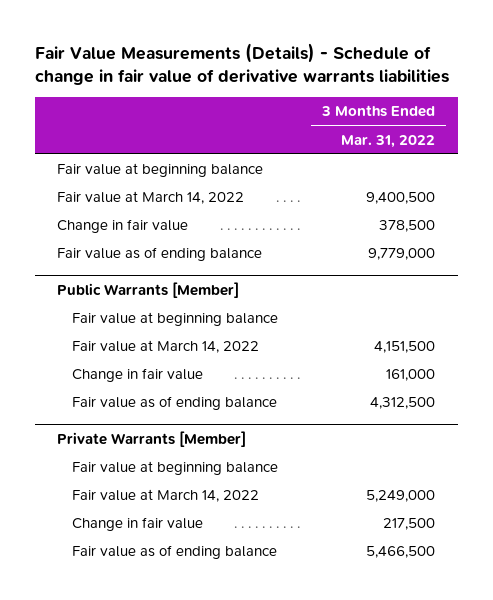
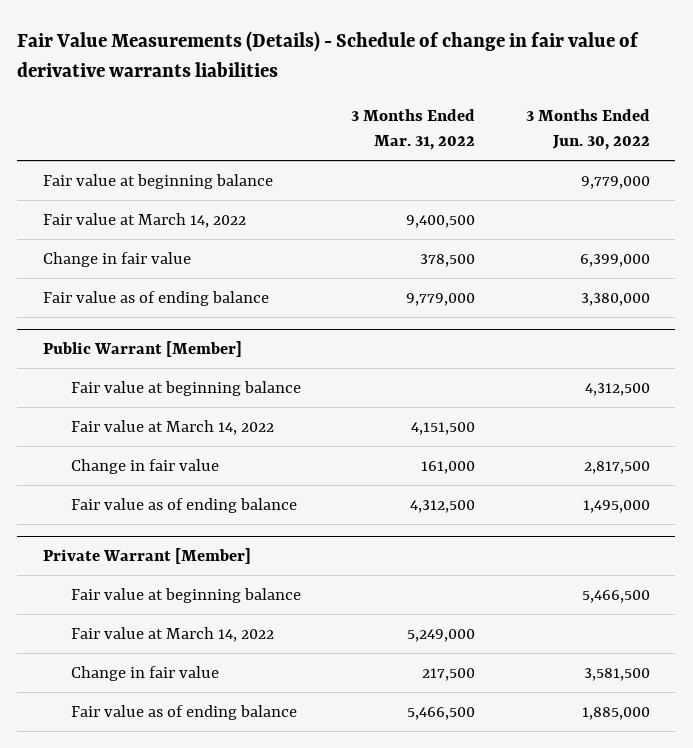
none -> [525,109,650,151] 3 Months Ended Jun. 30, 2022
[57,282,240,299] Public Warrants [Member] -> [42,341,242,358] Public Warrant [Member]
[57,431,247,448] Private Warrants [Member] -> [42,548,251,565] Private Warrant [Member]

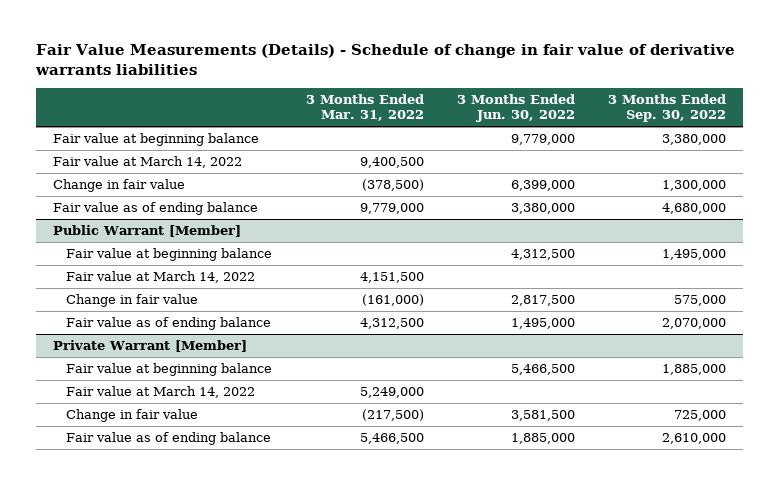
none -> [608,93,727,123] 3 Months Ended Sep. 30, 2022
[420,253,476,267] 378,500 -> [361,179,424,192] (378,500)
[421,460,476,474] 161,000 -> [361,294,424,307] (161,000)
[422,667,476,681] 217,500 -> [361,409,424,422] (217,500)

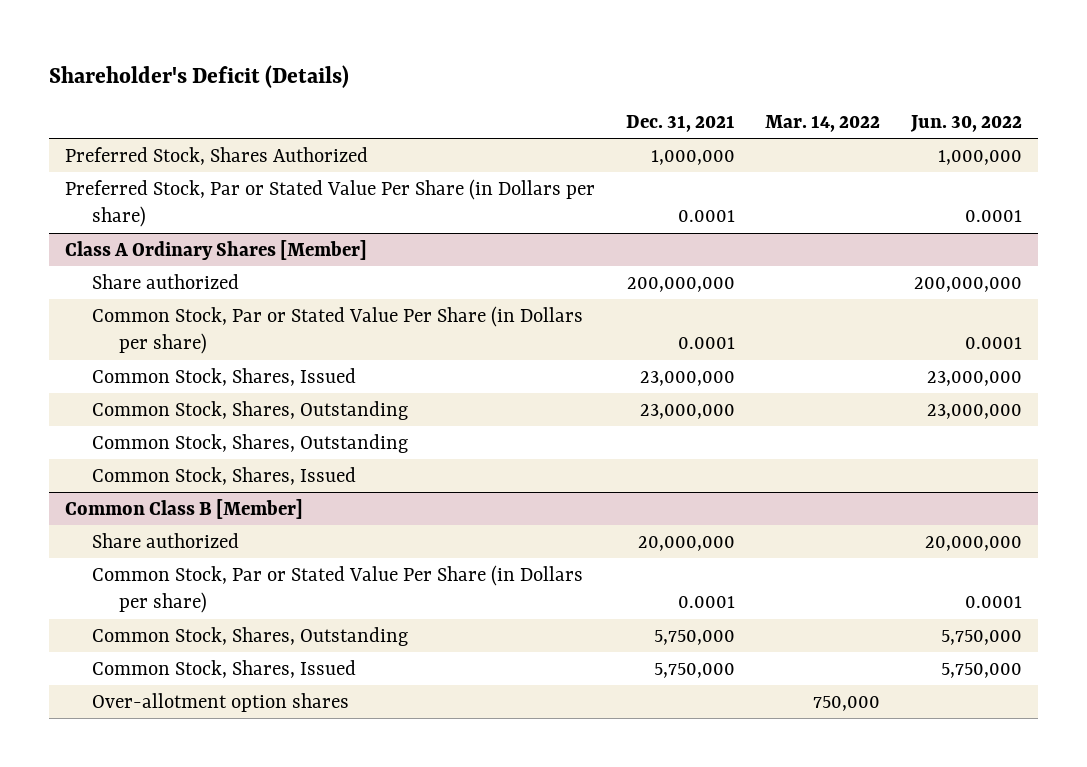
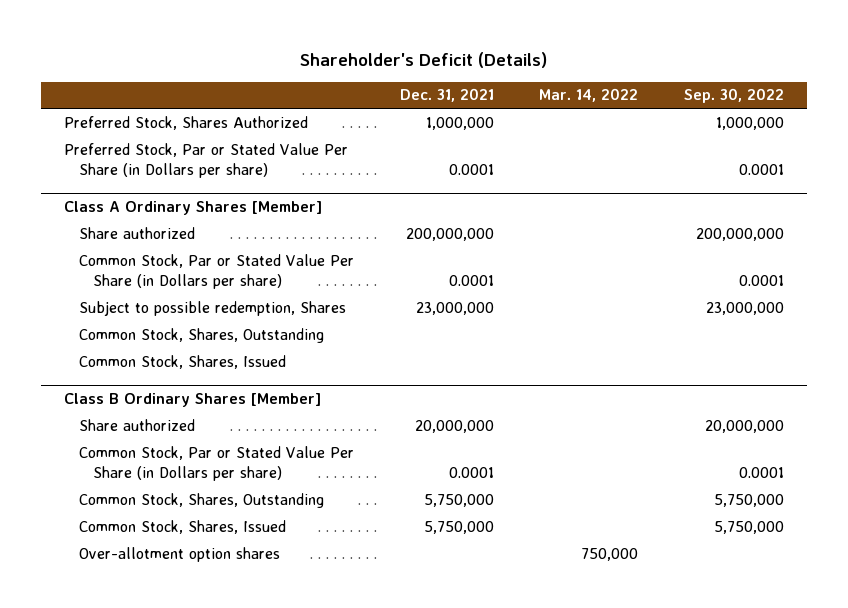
[910,114,1023,132] Jun. 30, 2022 -> none
none -> [684,88,785,104] Sep. 30, 2022
[91,367,356,386] Common Stock, Shares, Issued -> none
[91,400,408,420] Common Stock, Shares, Outstanding -> none
none -> [78,300,346,316] Subject to possible redemption, Shares
[64,498,303,519] Common Class B [Member] -> [64,392,322,407] Class B Ordinary Shares [Member]

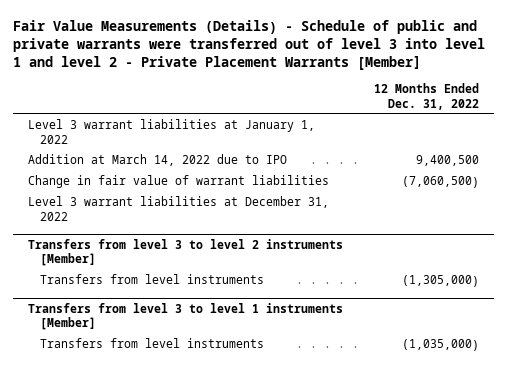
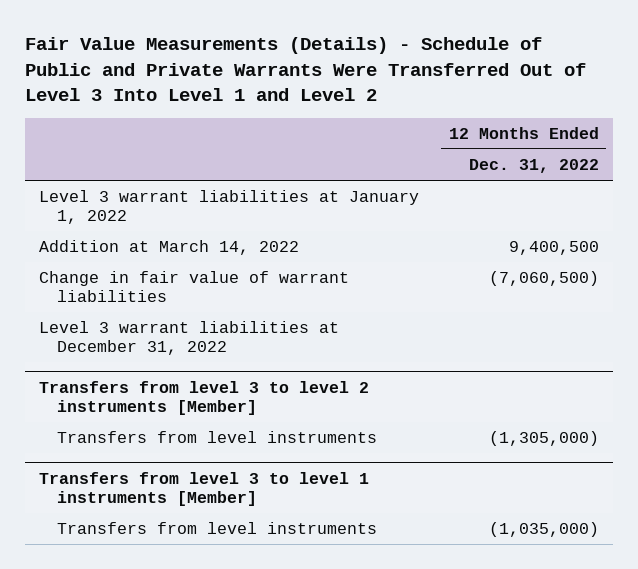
[12,19,485,70] Fair Value Measurements (Details) - Schedule of public and private warrants were transferred out of level 3 into level 1 and level 2 - Private Placement Warrants [Member] -> [24,37,586,102] Fair Value Measurements (Details) - Schedule of Public and Private Warrants Were Transferred Out of Level 3 Into Level 1 and Level 2
[28,154,288,167] Addition at March 14, 2022 due to IPO -> [39,240,300,256] Addition at March 14, 2022

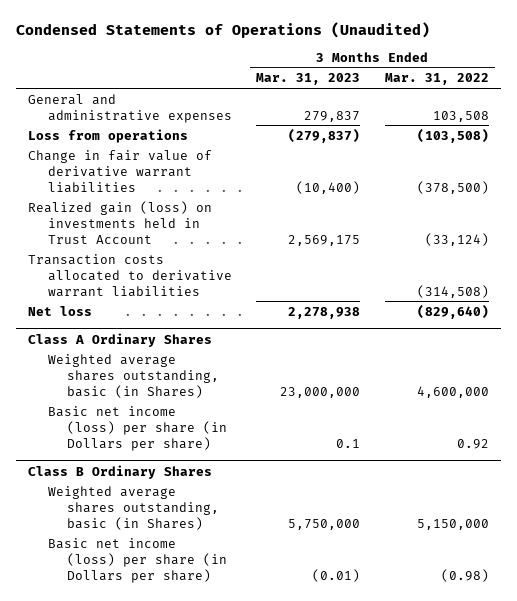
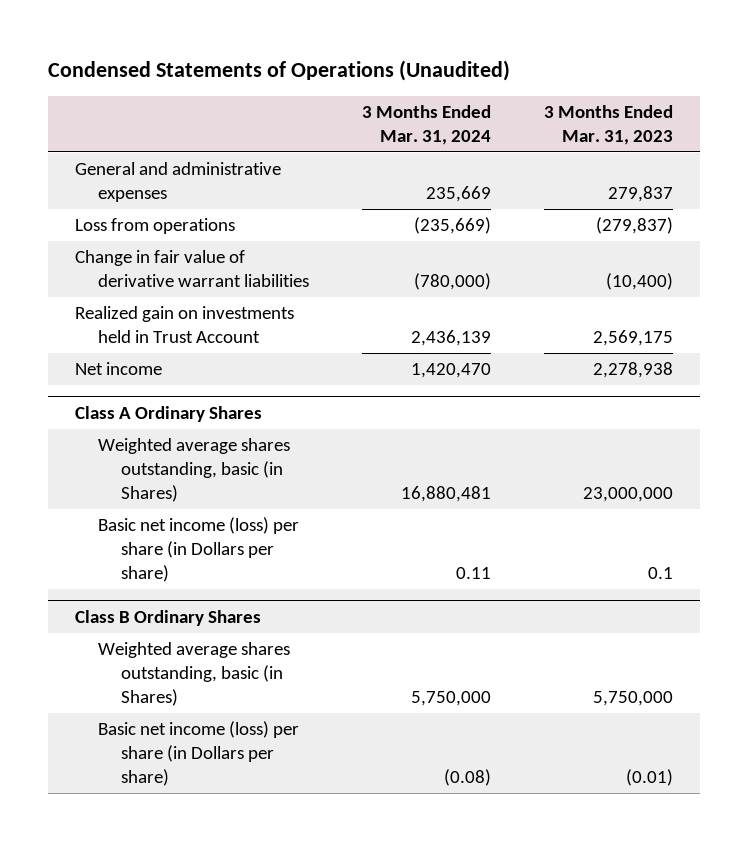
[384,73,489,86] Mar. 31, 2022 -> none
none -> [362,104,492,145] 3 Months Ended Mar. 31, 2024
[28,253,232,297] Transaction costs allocated to derivative warrant liabilities -> none
[28,200,213,244] Realized gain (loss) on investments held in Trust Account -> [74,306,294,344] Realized gain on investments held in Trust Account
[28,305,93,316] Net loss -> [74,362,162,376] Net income

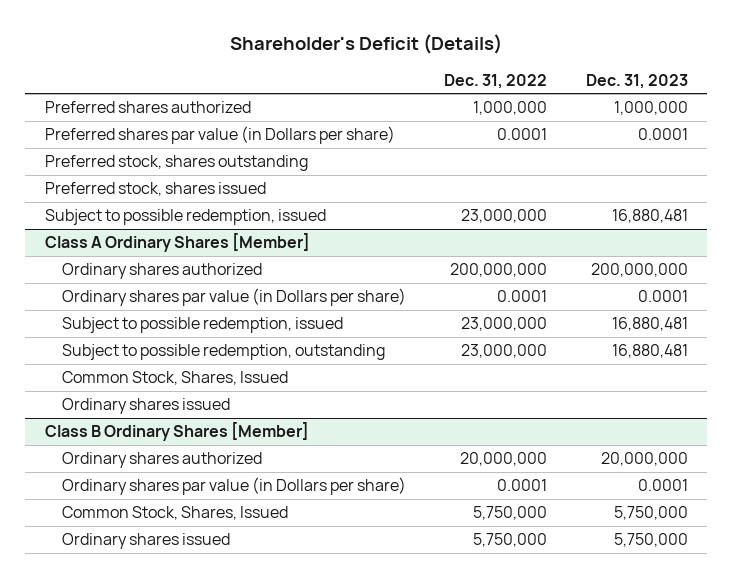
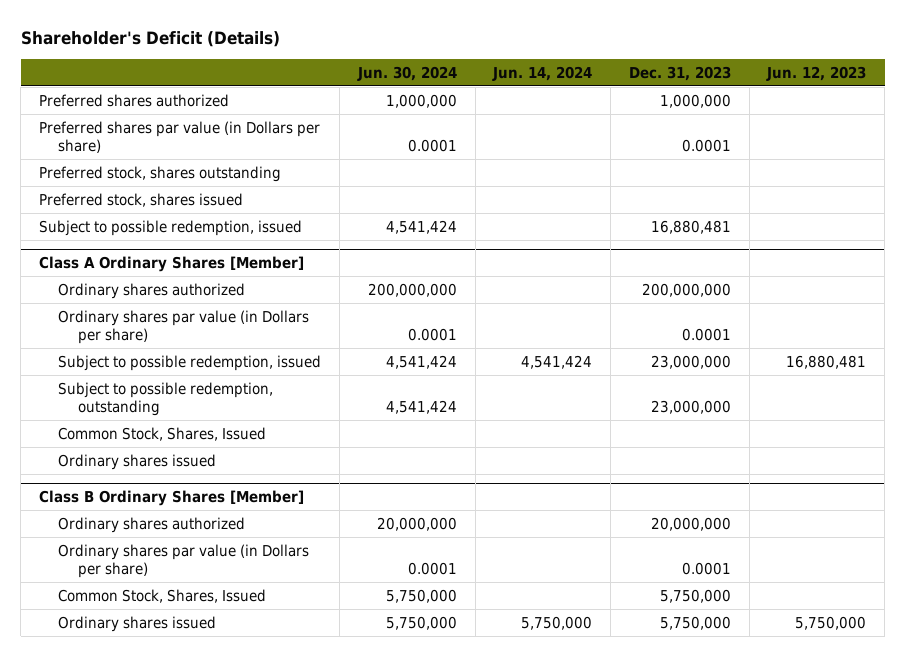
[444,73,548,89] Dec. 31, 2022 -> none
none -> [356,65,457,81] Jun. 30, 2024
none -> [492,65,593,81] Jun. 14, 2024
none -> [766,65,867,81] Jun. 12, 2023
[611,317,688,332] 16,880,481 -> [650,354,731,369] 23,000,000
[611,344,688,359] 16,880,481 -> [650,400,731,415] 23,000,000

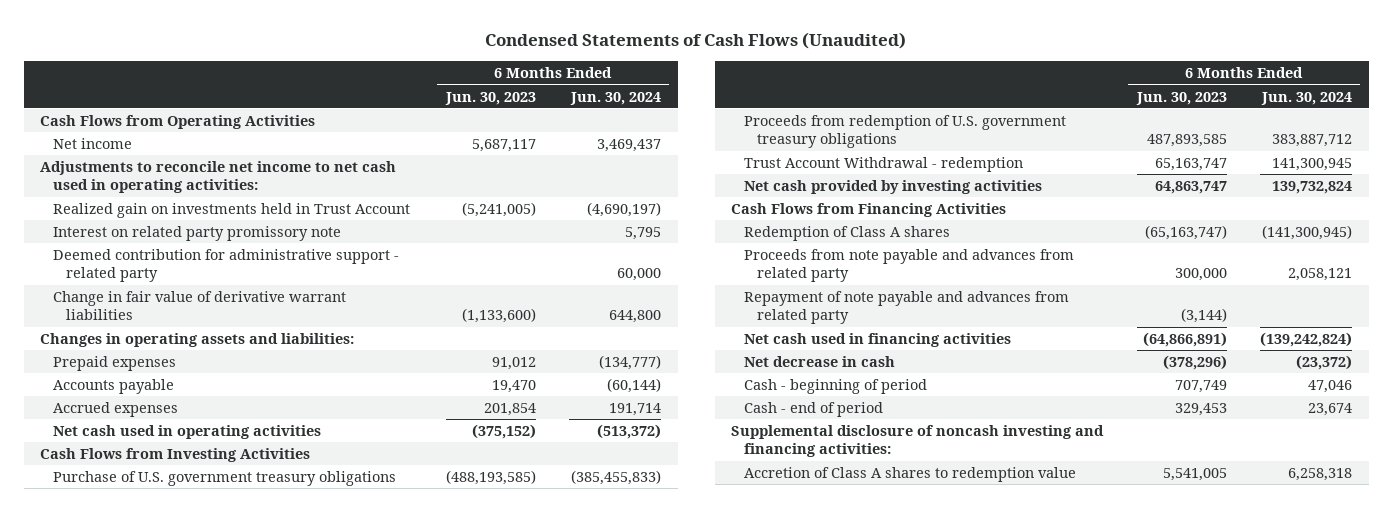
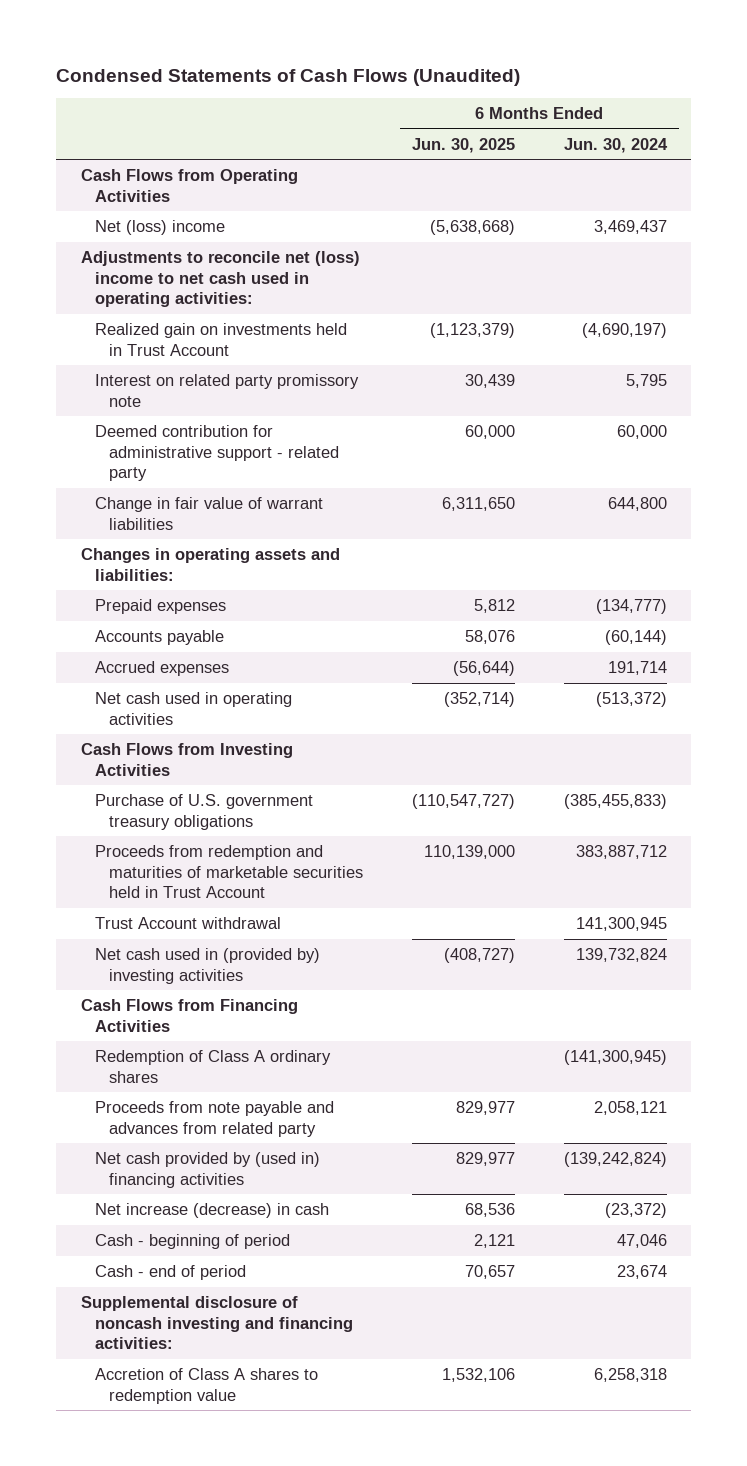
[444,91,536,105] Jun. 30, 2023 -> none
none -> [411,137,515,153] Jun. 30, 2025
[53,137,133,149] Net income -> [94,219,225,235] Net (loss) income
[40,160,397,194] Adjustments to reconcile net income to net cash used in operating activities: -> [80,250,360,308] Adjustments to reconcile net (loss) income to net cash used in operating activities:
[53,290,347,321] Change in fair value of derivative warrant liabilities -> [94,496,323,530] Change in fair value of warrant liabilities
[744,114,1067,149] Proceeds from redemption of U.S. government treasury obligations -> none
[744,156,1024,172] Trust Account Withdrawal - redemption -> [94,844,364,899] Proceeds from redemption and maturities of marketable securities held in Trust Account
[1271,157,1352,171] 141,300,945 -> [575,844,667,859] 383,887,712
none -> [94,916,281,929] Trust Account withdrawal
[744,179,1043,194] Net cash provided by investing activities -> [94,947,320,984] Net cash used in (provided by) investing activities
[744,225,951,241] Redemption of Class A shares -> [94,1049,331,1083] Redemption of Class A ordinary shares
[744,290,1070,325] Repayment of note payable and advances from related party -> none
[744,332,1012,347] Net cash used in financing activities -> [94,1151,320,1188] Net cash provided by (used in) financing activities
[744,355,896,367] Net decrease in cash -> [94,1202,329,1218] Net increase (decrease) in cash

